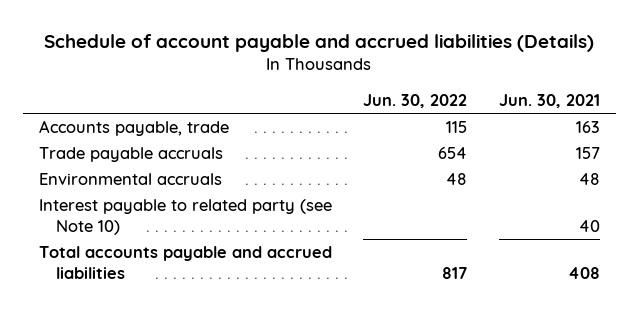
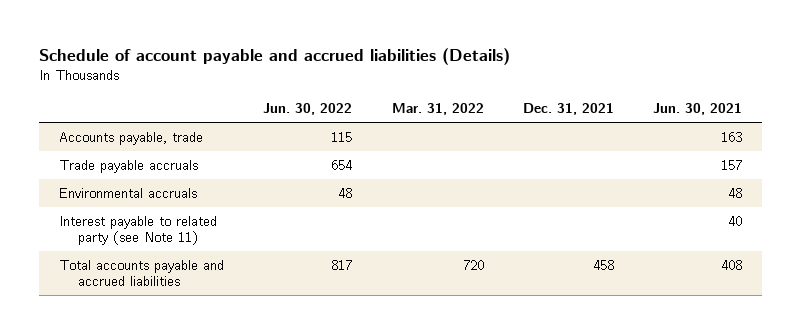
none -> [391,103,484,116] Mar. 31, 2022
none -> [522,103,614,116] Dec. 31, 2021
[38,199,332,236] Interest payable to related party (see Note 10) -> [58,215,217,246] Interest payable to related party (see Note 11)

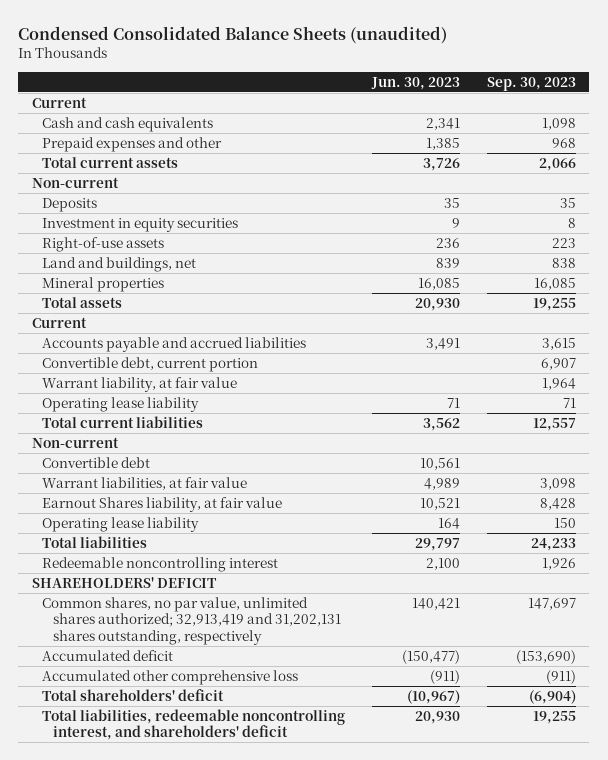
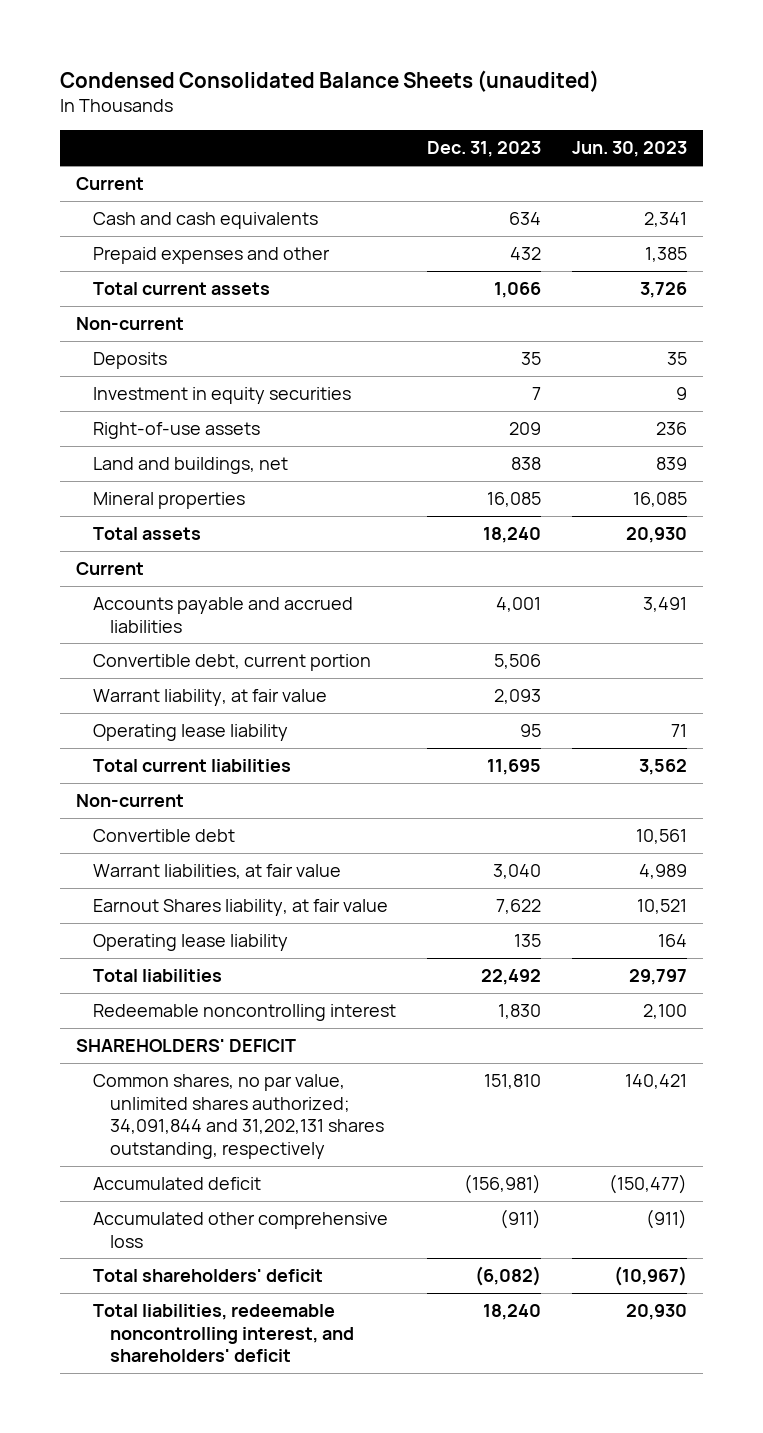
[486,76,576,91] Sep. 30, 2023 -> none
none -> [427,141,542,158] Dec. 31, 2023
[42,596,341,645] Common shares, no par value, unlimited shares authorized; 32,913,419 and 31,202,131 shares outstanding, respectively -> [92,1073,385,1159] Common shares, no par value, unlimited shares authorized; 34,091,844 and 31,202,131 shares outstanding, respectively

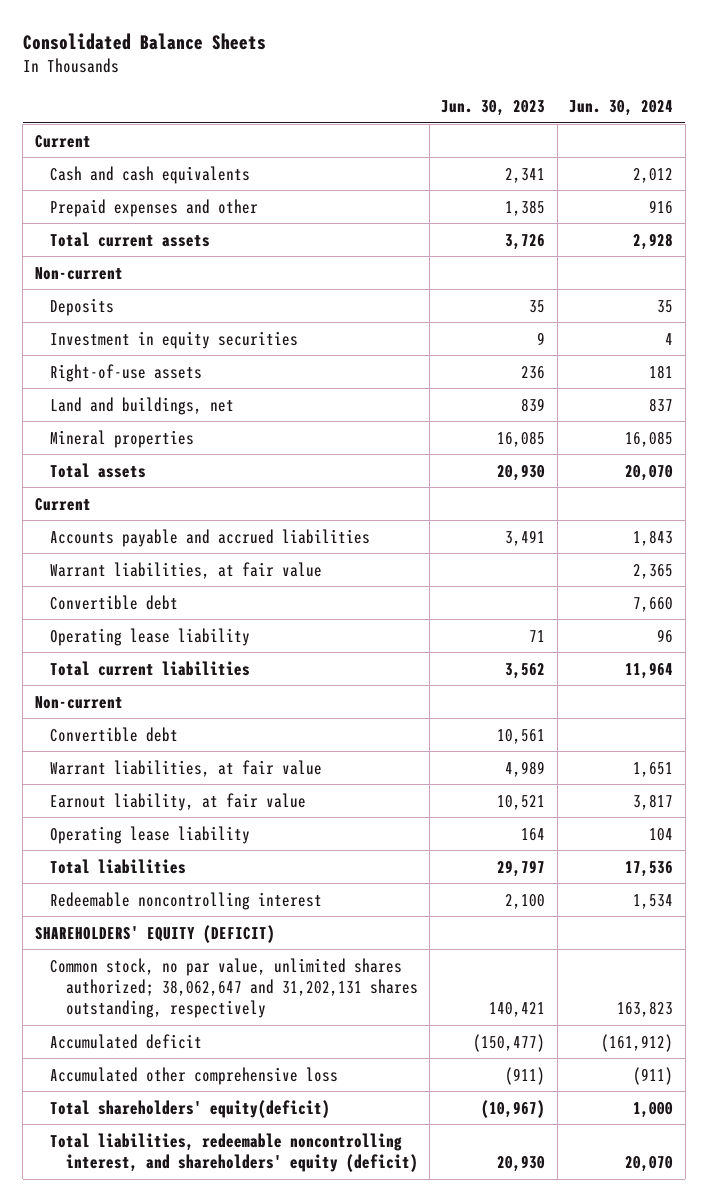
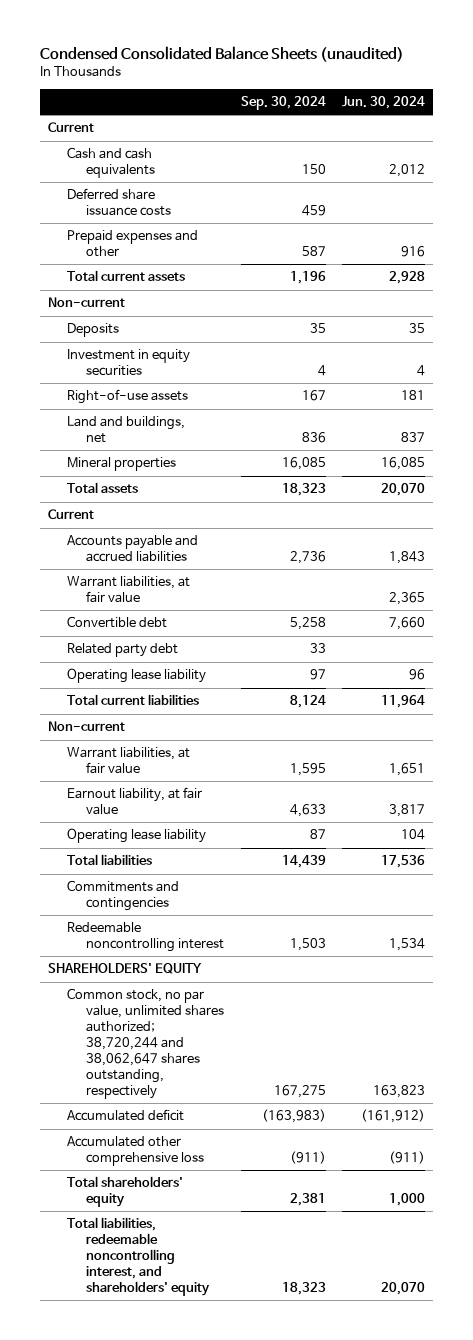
[22,33,266,51] Consolidated Balance Sheets -> [39,46,404,63] Condensed Consolidated Balance Sheets (unaudited)
[441,99,546,116] Jun. 30, 2023 -> none
none -> [240,96,326,111] Sep. 30, 2024
none -> [67,188,172,217] Deferred share issuance costs
none -> [67,643,179,658] Related party debt
[50,726,179,742] Convertible debt -> none
none -> [67,880,180,912] Commitments and contingencies
[34,924,275,943] SHAREHOLDERS' EQUITY (DEFICIT) -> [48,963,203,975] SHAREHOLDERS' EQUITY
[50,957,418,1019] Common stock, no par value, unlimited shares authorized; 38,062,647 and 31,202,131 shares outstanding, respectively -> [67,988,225,1100] Common stock, no par value, unlimited shares authorized; 38,720,244 and 38,062,647 shares outstanding, respectively
[50,1099,331,1118] Total shareholders' equity(deficit) -> [67,1176,184,1208] Total shareholders' equity
[50,1132,418,1173] Total liabilities, redeemable noncontrolling interest, and shareholders' equity (deficit) -> [67,1217,211,1297] Total liabilities, redeemable noncontrolling interest, and shareholders' equity

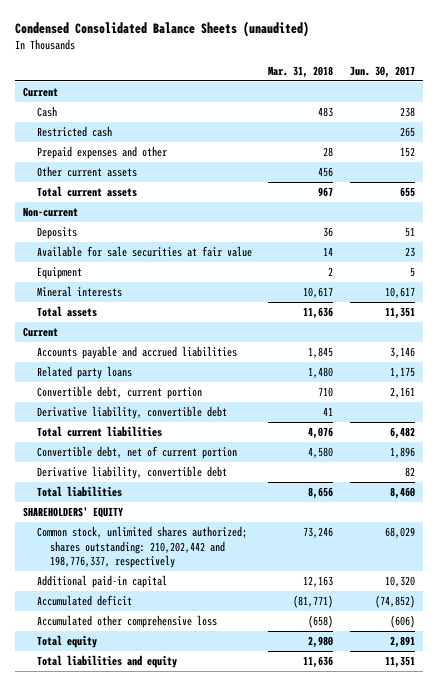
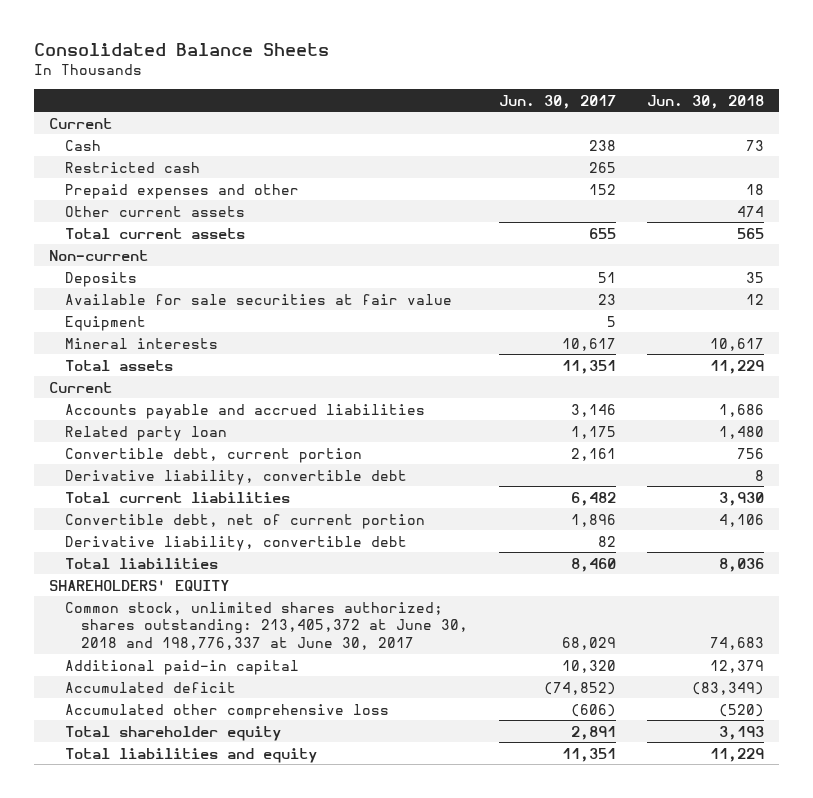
[14,21,309,38] Condensed Consolidated Balance Sheets (unaudited) -> [33,42,329,56] Consolidated Balance Sheets
[268,65,334,78] Mar. 31, 2018 -> none
none -> [646,94,764,109] Jun. 30, 2018
[36,366,132,380] Related party loans -> [65,425,228,441] Related party loan
[36,526,247,569] Common stock, unlimited shares authorized; shares outstanding: 210,202,442 and 198,776,337, respectively -> [65,601,469,650] Common stock, unlimited shares authorized; shares outstanding: 213,405,372 at June 30, 2018 and 198,776,337 at June 30, 2017
[36,635,97,649] Total equity -> [65,725,282,741] Total shareholder equity

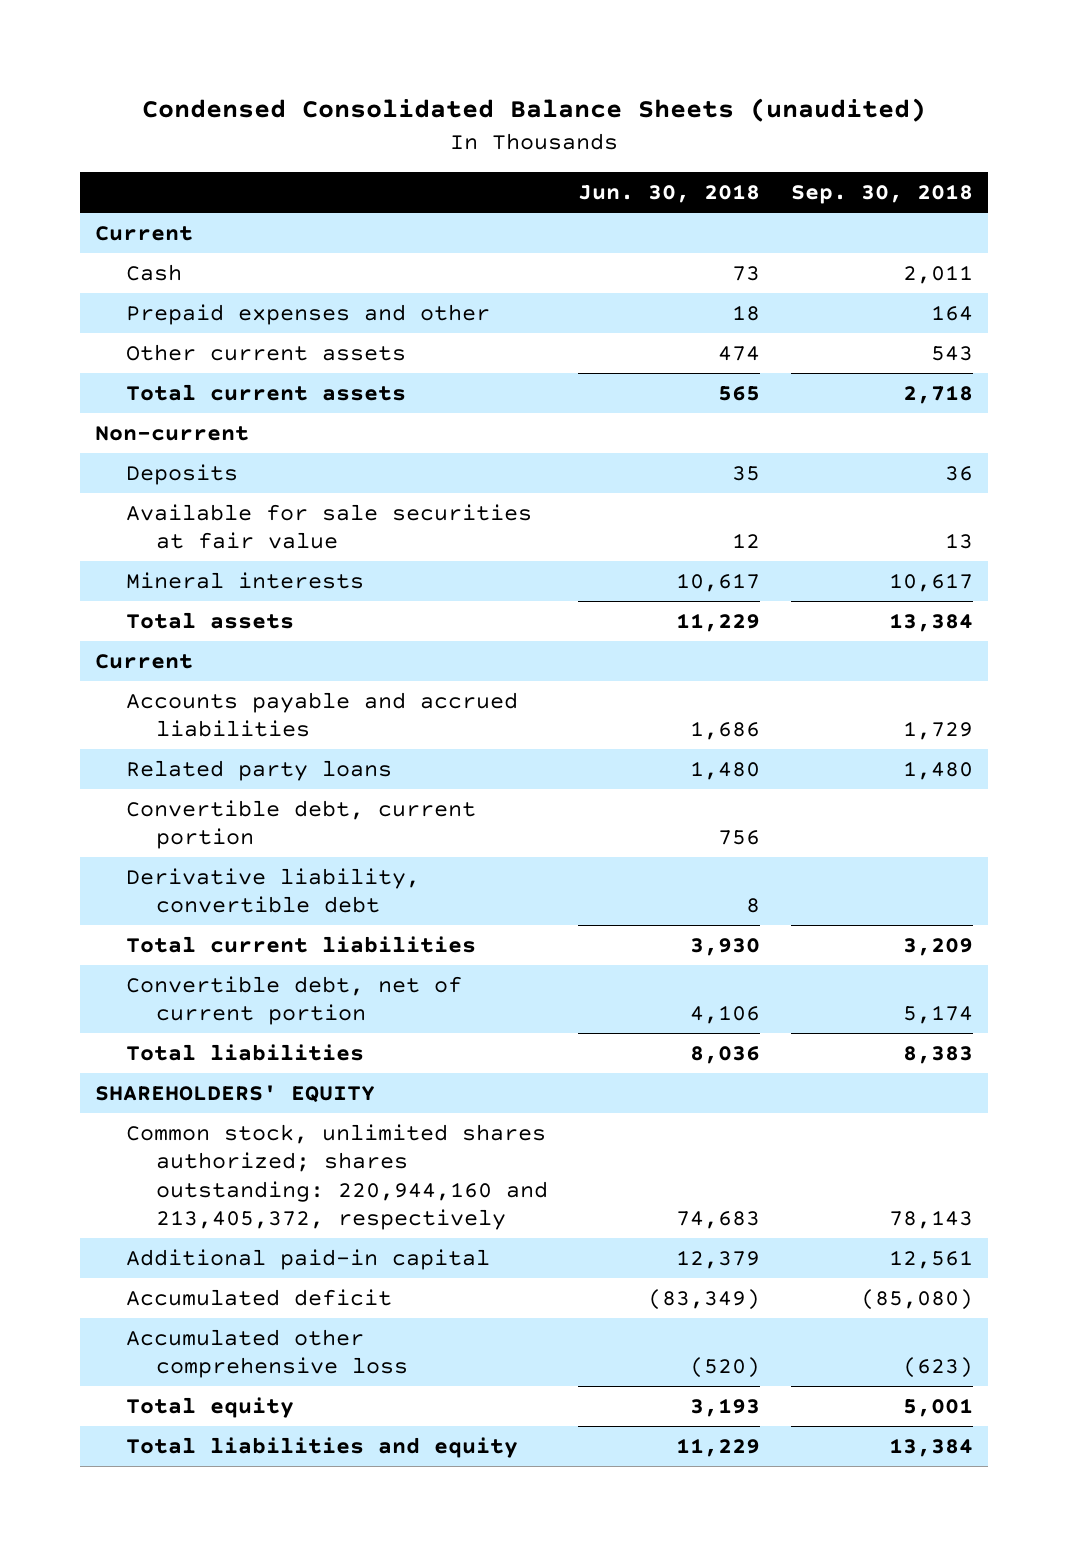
[33,42,329,56] Consolidated Balance Sheets -> [142,97,927,122] Condensed Consolidated Balance Sheets (unaudited)
[499,94,617,109] Jun. 30, 2017 -> none
none -> [790,184,973,205] Sep. 30, 2018
[65,161,201,173] Restricted cash -> none
[65,315,147,331] Equipment -> none
[65,425,228,441] Related party loan -> [125,759,392,781] Related party loans
[65,535,408,551] Derivative liability, convertible debt -> none
[65,601,469,650] Common stock, unlimited shares authorized; shares outstanding: 213,405,372 at June 30, 2018 and 198,776,337 at June 30, 2017 -> [125,1123,548,1231] Common stock, unlimited shares authorized; shares outstanding: 220,944,160 and 213,405,372, respectively
[65,725,282,741] Total shareholder equity -> [125,1396,294,1418] Total equity

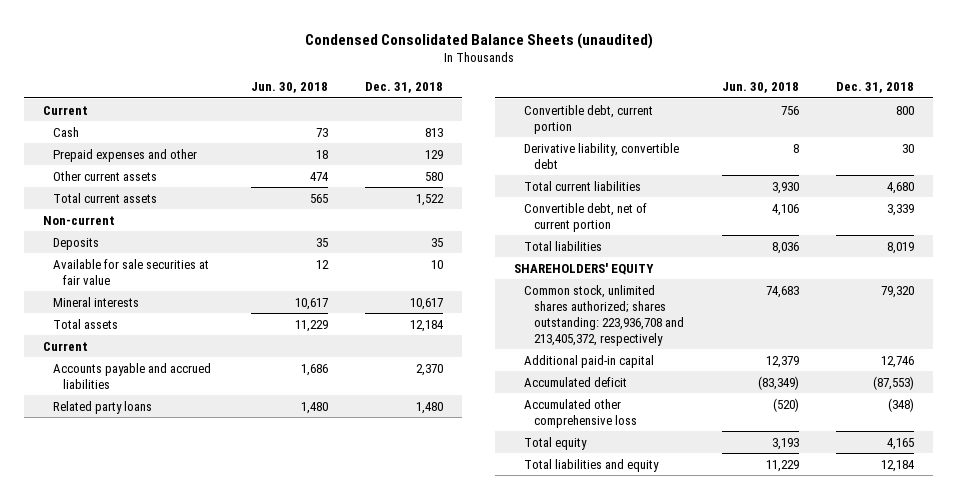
[790,184,973,205] Sep. 30, 2018 -> none
none -> [365,82,444,94] Dec. 31, 2018
[125,1123,548,1231] Common stock, unlimited shares authorized; shares outstanding: 220,944,160 and 213,405,372, respectively -> [523,284,684,346] Common stock, unlimited shares authorized; shares outstanding: 223,936,708 and 213,405,372, respectively

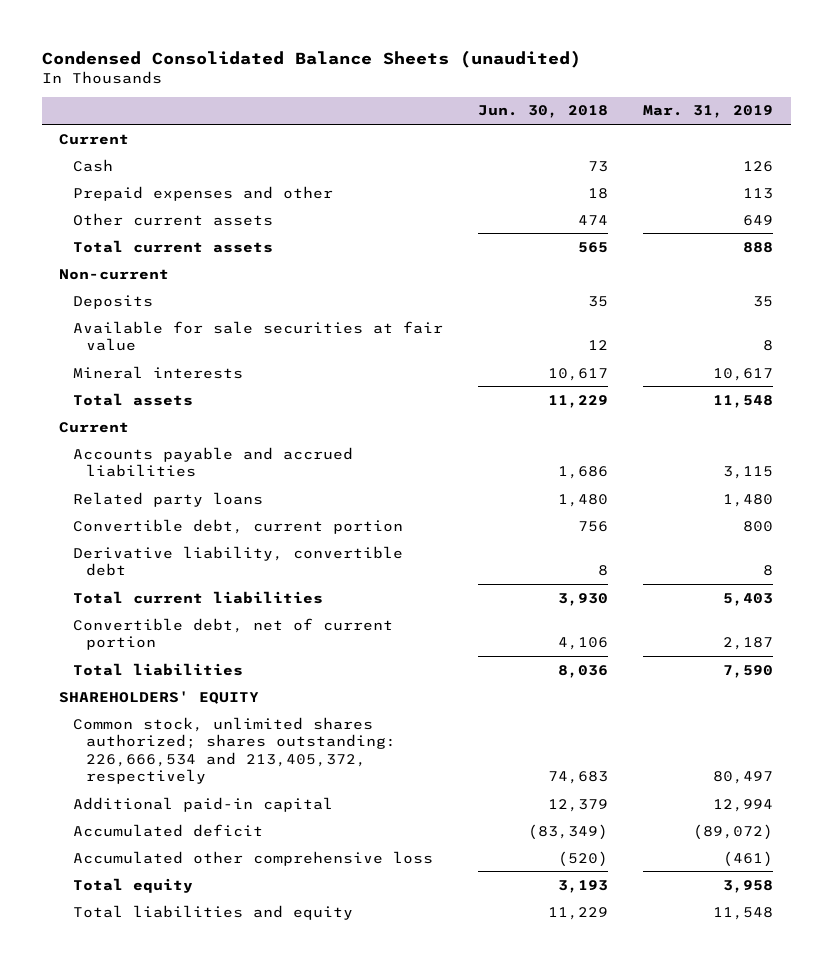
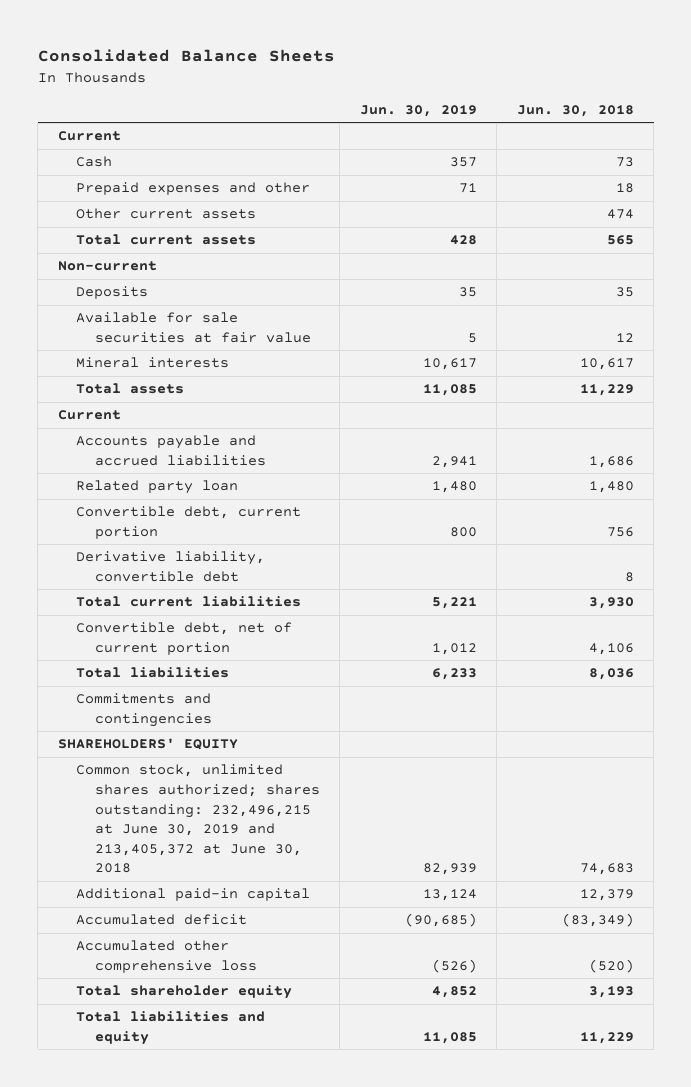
[41,49,581,68] Condensed Consolidated Balance Sheets (unaudited) -> [37,49,335,63] Consolidated Balance Sheets
[643,105,774,119] Mar. 31, 2019 -> none
none -> [359,104,477,117] Jun. 30, 2019
[72,491,263,507] Related party loans -> [76,480,239,495] Related party loan
none -> [76,693,212,727] Commitments and contingencies
[72,716,397,785] Common stock, unlimited shares authorized; shares outstanding: 226,666,534 and 213,405,372, respectively -> [76,764,320,874] Common stock, unlimited shares authorized; shares outstanding: 232,496,215 at June 30, 2019 and 213,405,372 at June 30, 2018
[72,877,193,893] Total equity -> [76,985,293,1000] Total shareholder equity

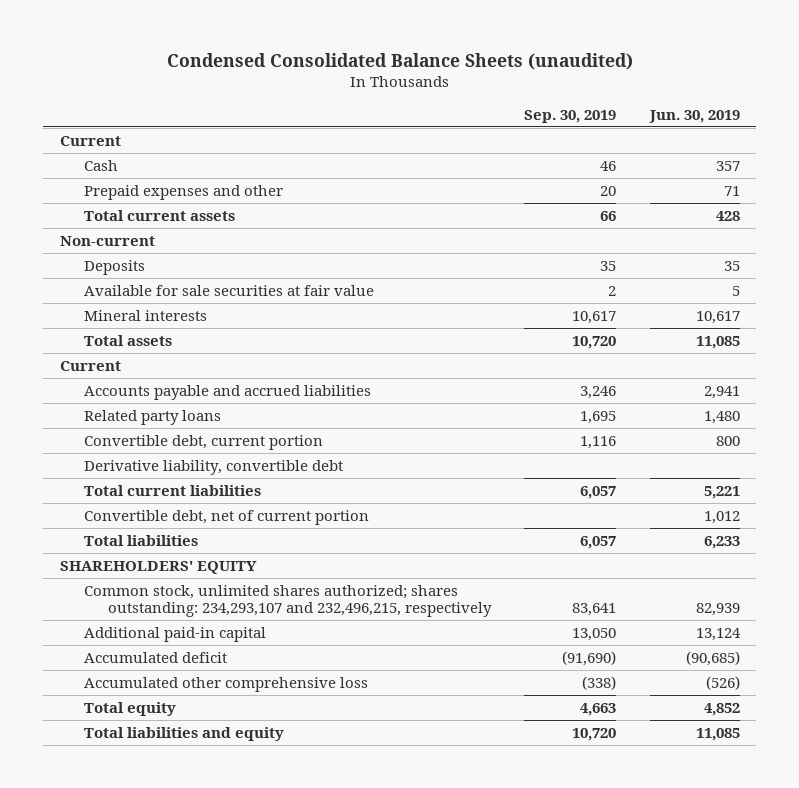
[37,49,335,63] Consolidated Balance Sheets -> [166,52,633,70] Condensed Consolidated Balance Sheets (unaudited)
[516,104,634,117] Jun. 30, 2018 -> none
none -> [524,110,617,124] Sep. 30, 2019
[76,208,257,220] Other current assets -> none
[76,480,239,495] Related party loan -> [83,409,221,425] Related party loans
[76,693,212,727] Commitments and contingencies -> none
[76,764,320,874] Common stock, unlimited shares authorized; shares outstanding: 232,496,215 at June 30, 2019 and 213,405,372 at June 30, 2018 -> [83,584,492,618] Common stock, unlimited shares authorized; shares outstanding: 234,293,107 and 232,496,215, respectively
[76,985,293,1000] Total shareholder equity -> [83,701,176,716] Total equity

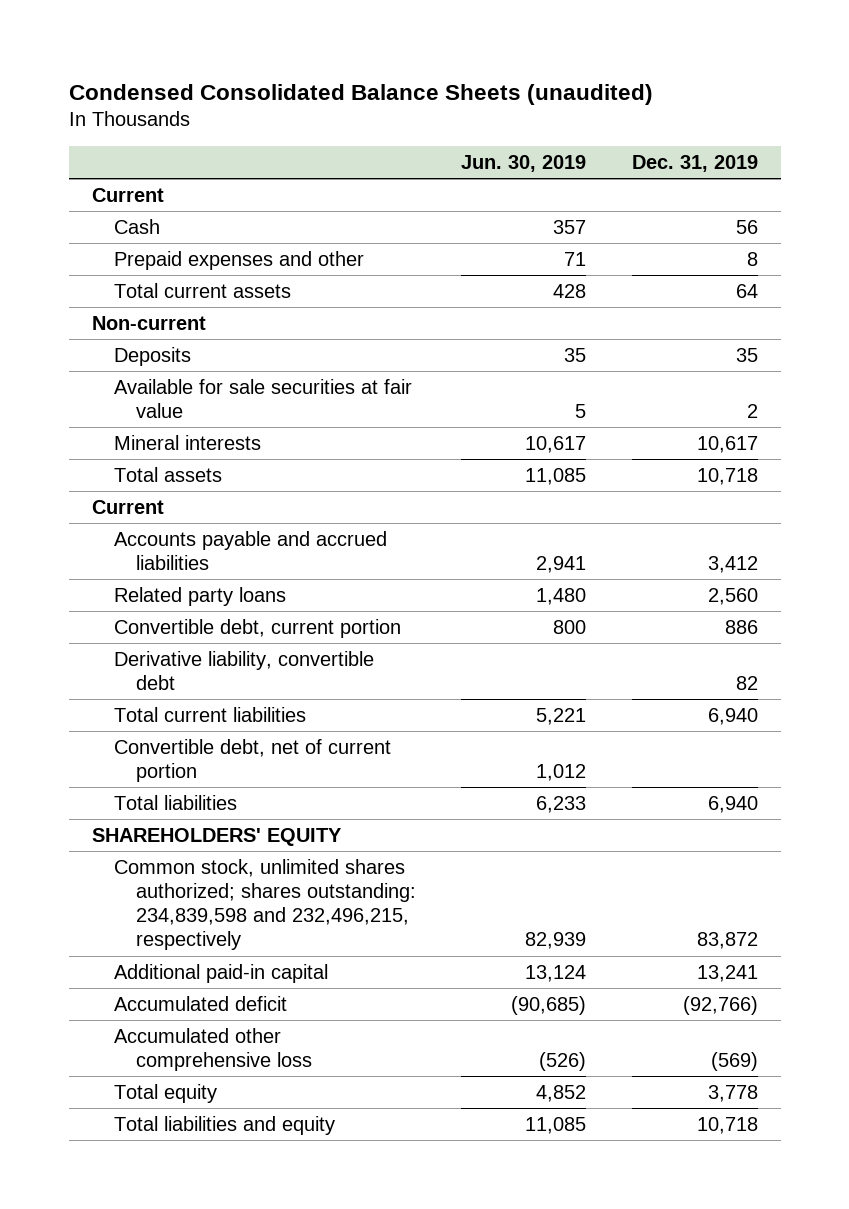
[524,110,617,124] Sep. 30, 2019 -> none
none -> [631,155,758,173] Dec. 31, 2019
[83,584,492,618] Common stock, unlimited shares authorized; shares outstanding: 234,293,107 and 232,496,215, respectively -> [113,859,416,951] Common stock, unlimited shares authorized; shares outstanding: 234,839,598 and 232,496,215, respectively

